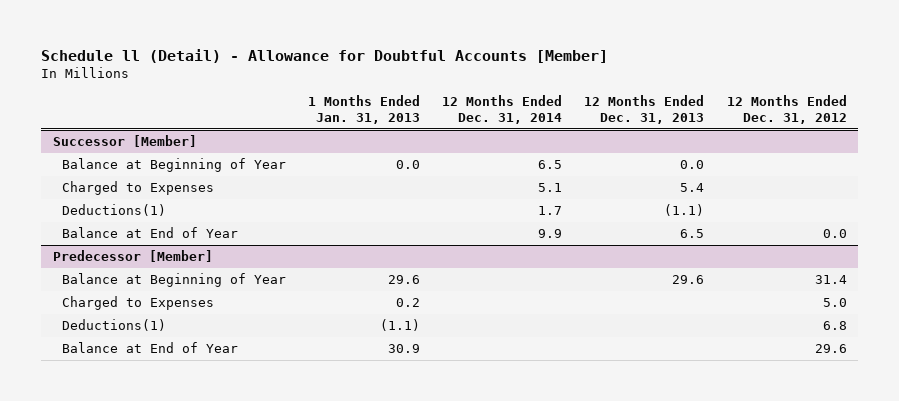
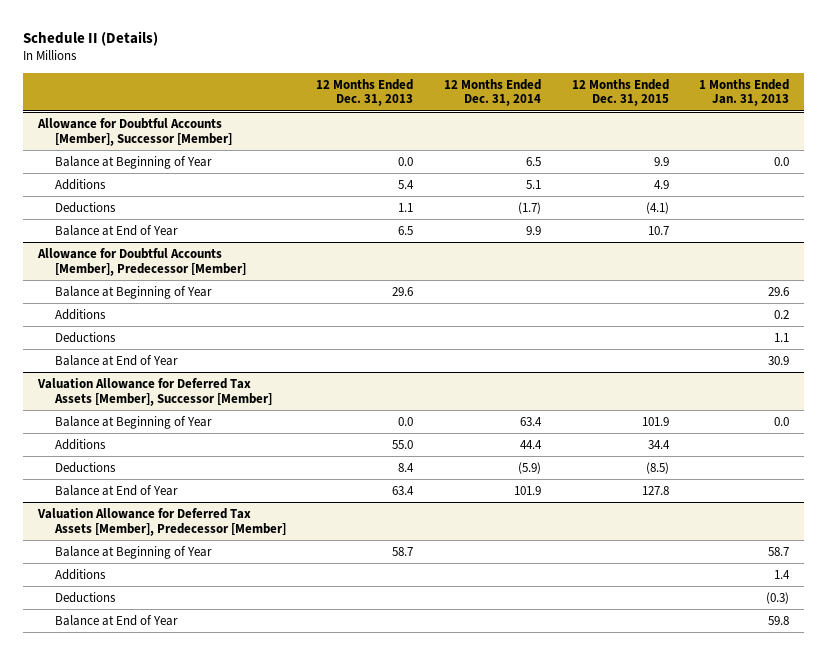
[41,48,609,63] Schedule ll (Detail) - Allowance for Doubtful Accounts [Member] -> [22,30,158,46] Schedule II (Details)
[726,95,847,125] 12 Months Ended Dec. 31, 2012 -> none
none -> [571,78,669,107] 12 Months Ended Dec. 31, 2015
[52,135,197,148] Successor [Member] -> none
none -> [37,117,232,146] Allowance for Doubtful Accounts [Member], Successor [Member]
[61,181,214,196] Charged to Expenses -> [54,178,106,190] Additions
[61,204,166,217] Deductions(1) -> [54,201,116,213] Deductions
[538,206,563,216] 1.7 -> [518,201,542,214] (1.7)
[664,204,705,217] (1.1) -> [398,202,414,212] 1.1
[52,250,213,263] Predecessor [Member] -> none
none -> [37,247,246,276] Allowance for Doubtful Accounts [Member], Predecessor [Member]
[61,296,214,311] Charged to Expenses -> [54,308,106,320] Additions
[61,319,166,332] Deductions(1) -> [54,331,116,343] Deductions
[380,319,421,332] (1.1) -> [774,332,790,342] 1.1
none -> [37,377,272,406] Valuation Allowance for Deferred Tax Assets [Member], Successor [Member]
none -> [54,415,212,429] Balance at Beginning of Year
none -> [54,438,106,450] Additions
none -> [54,461,116,473] Deductions
none -> [54,484,178,496] Balance at End of Year
none -> [37,507,286,536] Valuation Allowance for Deferred Tax Assets [Member], Predecessor [Member]
none -> [54,545,212,559] Balance at Beginning of Year
none -> [54,568,106,580] Additions
none -> [54,591,116,603] Deductions
none -> [54,614,178,626] Balance at End of Year

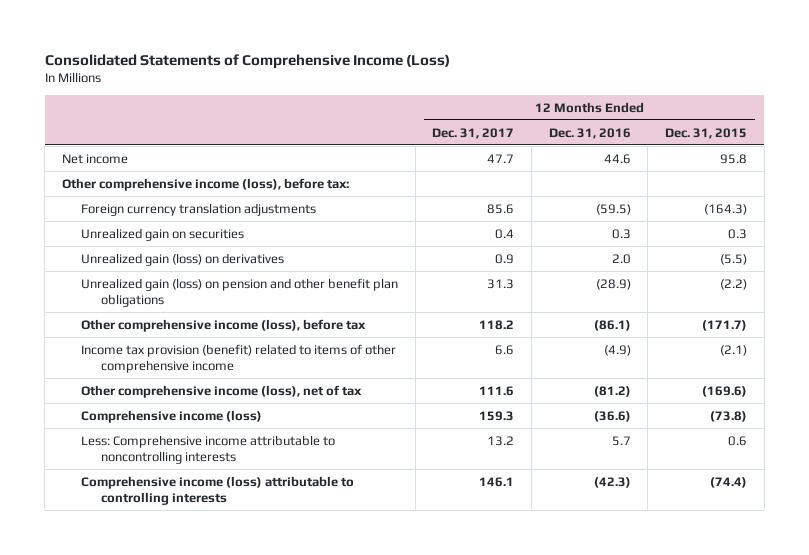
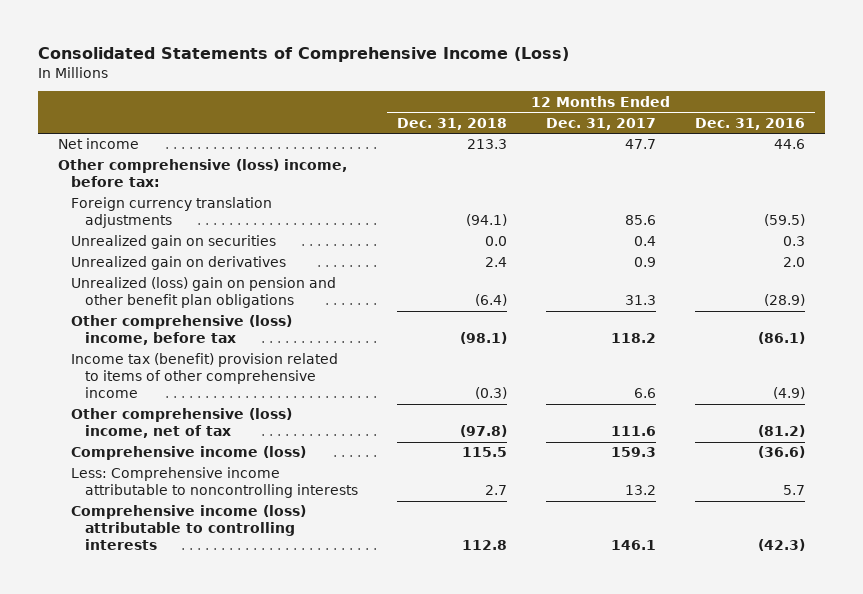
[664,127,747,139] Dec. 31, 2015 -> none
none -> [396,117,507,130] Dec. 31, 2018
[61,177,349,191] Other comprehensive income (loss), before tax: -> [57,159,347,188] Other comprehensive (loss) income, before tax:
[81,252,285,266] Unrealized gain (loss) on derivatives -> [71,256,287,271] Unrealized gain on derivatives
[81,277,399,307] Unrealized gain (loss) on pension and other benefit plan obligations -> [71,277,337,309] Unrealized (loss) gain on pension and other benefit plan obligations
[81,318,367,332] Other comprehensive income (loss), before tax -> [71,315,293,346] Other comprehensive (loss) income, before tax
[81,343,397,373] Income tax provision (benefit) related to items of other comprehensive income -> [71,353,339,399] Income tax (benefit) provision related to items of other comprehensive income
[81,384,363,398] Other comprehensive income (loss), net of tax -> [71,408,293,439] Other comprehensive (loss) income, net of tax

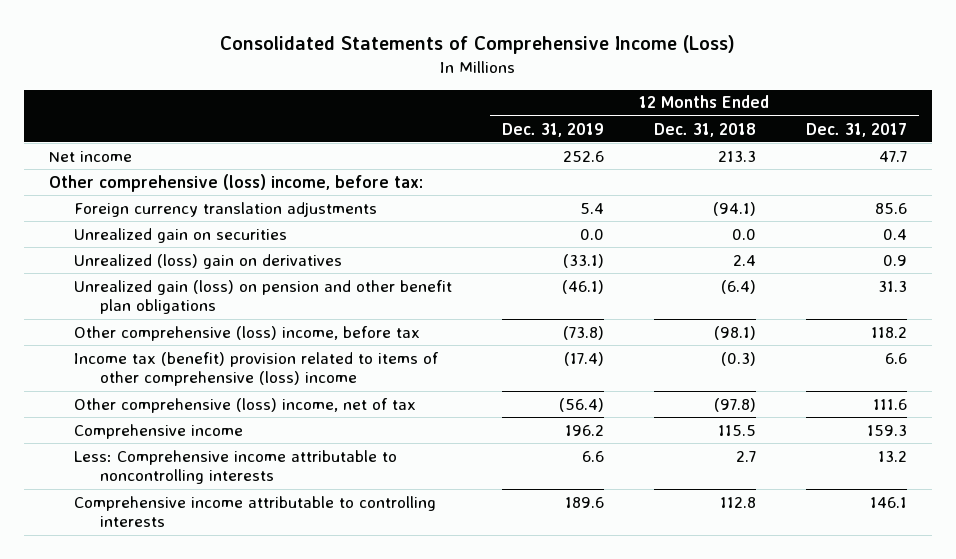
[695,117,806,130] Dec. 31, 2016 -> none
none -> [502,122,605,137] Dec. 31, 2019
[71,256,287,271] Unrealized gain on derivatives -> [74,253,343,269] Unrealized (loss) gain on derivatives
[71,277,337,309] Unrealized (loss) gain on pension and other benefit plan obligations -> [74,279,453,315] Unrealized gain (loss) on pension and other benefit plan obligations
[71,353,339,399] Income tax (benefit) provision related to items of other comprehensive income -> [74,351,440,387] Income tax (benefit) provision related to items of other comprehensive (loss) income
[71,446,307,461] Comprehensive income (loss) -> [74,423,244,439] Comprehensive income
[71,505,307,551] Comprehensive income (loss) attributable to controlling interests -> [74,495,437,528] Comprehensive income attributable to controlling interests

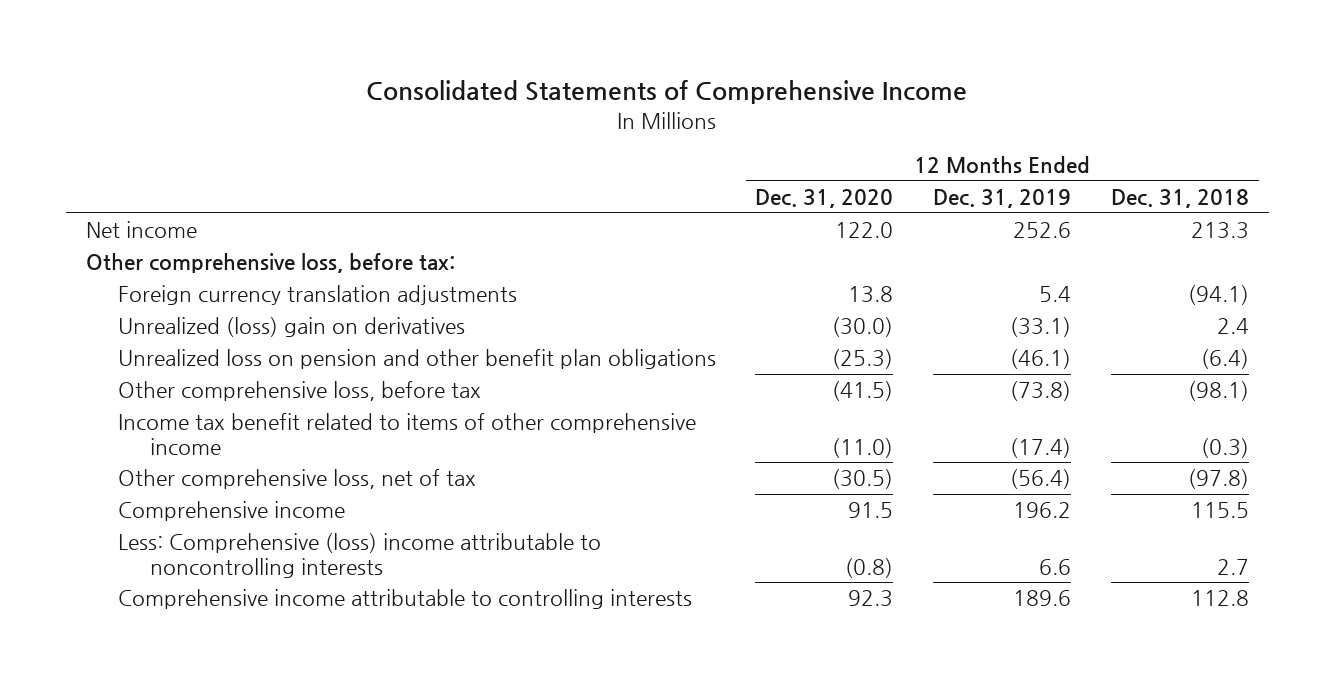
[219,35,735,55] Consolidated Statements of Comprehensive Income (Loss) -> [366,79,968,104] Consolidated Statements of Comprehensive Income
[805,122,907,137] Dec. 31, 2017 -> none
none -> [755,189,894,209] Dec. 31, 2020
[48,173,423,192] Other comprehensive (loss) income, before tax: -> [85,253,455,274] Other comprehensive loss, before tax:
[74,227,288,243] Unrealized gain on securities -> none
[74,279,453,315] Unrealized gain (loss) on pension and other benefit plan obligations -> [117,349,716,370] Unrealized loss on pension and other benefit plan obligations
[74,325,421,341] Other comprehensive (loss) income, before tax -> [117,381,481,402] Other comprehensive loss, before tax
[74,351,440,387] Income tax (benefit) provision related to items of other comprehensive (loss) income -> [117,413,696,455] Income tax benefit related to items of other comprehensive income
[74,397,417,413] Other comprehensive (loss) income, net of tax -> [117,469,476,490] Other comprehensive loss, net of tax
[74,449,398,485] Less: Comprehensive income attributable to noncontrolling interests -> [117,533,601,578] Less: Comprehensive (loss) income attributable to noncontrolling interests

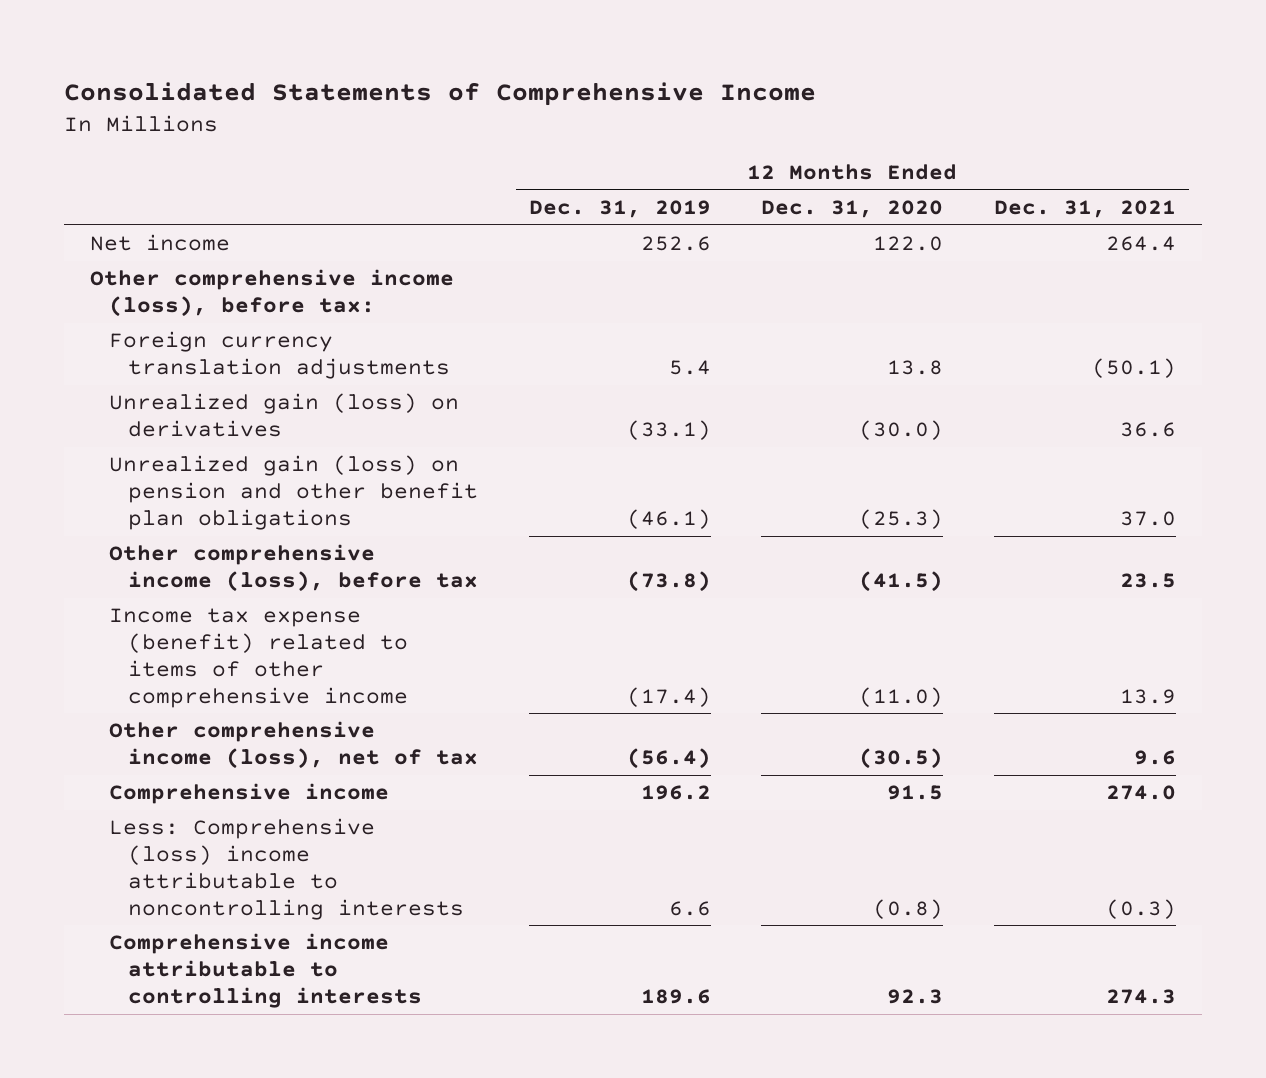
[1110,189,1249,209] Dec. 31, 2018 -> none
none -> [994,199,1177,218] Dec. 31, 2021
[85,253,455,274] Other comprehensive loss, before tax: -> [89,269,454,318] Other comprehensive income (loss), before tax:
[117,317,465,338] Unrealized (loss) gain on derivatives -> [108,393,459,438] Unrealized gain (loss) on derivatives
[117,349,716,370] Unrealized loss on pension and other benefit plan obligations -> [108,455,478,530] Unrealized gain (loss) on pension and other benefit plan obligations
[117,381,481,402] Other comprehensive loss, before tax -> [108,544,478,593] Other comprehensive income (loss), before tax
[117,413,696,455] Income tax benefit related to items of other comprehensive income -> [108,608,408,708] Income tax expense (benefit) related to items of other comprehensive income
[117,469,476,490] Other comprehensive loss, net of tax -> [108,721,478,770] Other comprehensive income (loss), net of tax

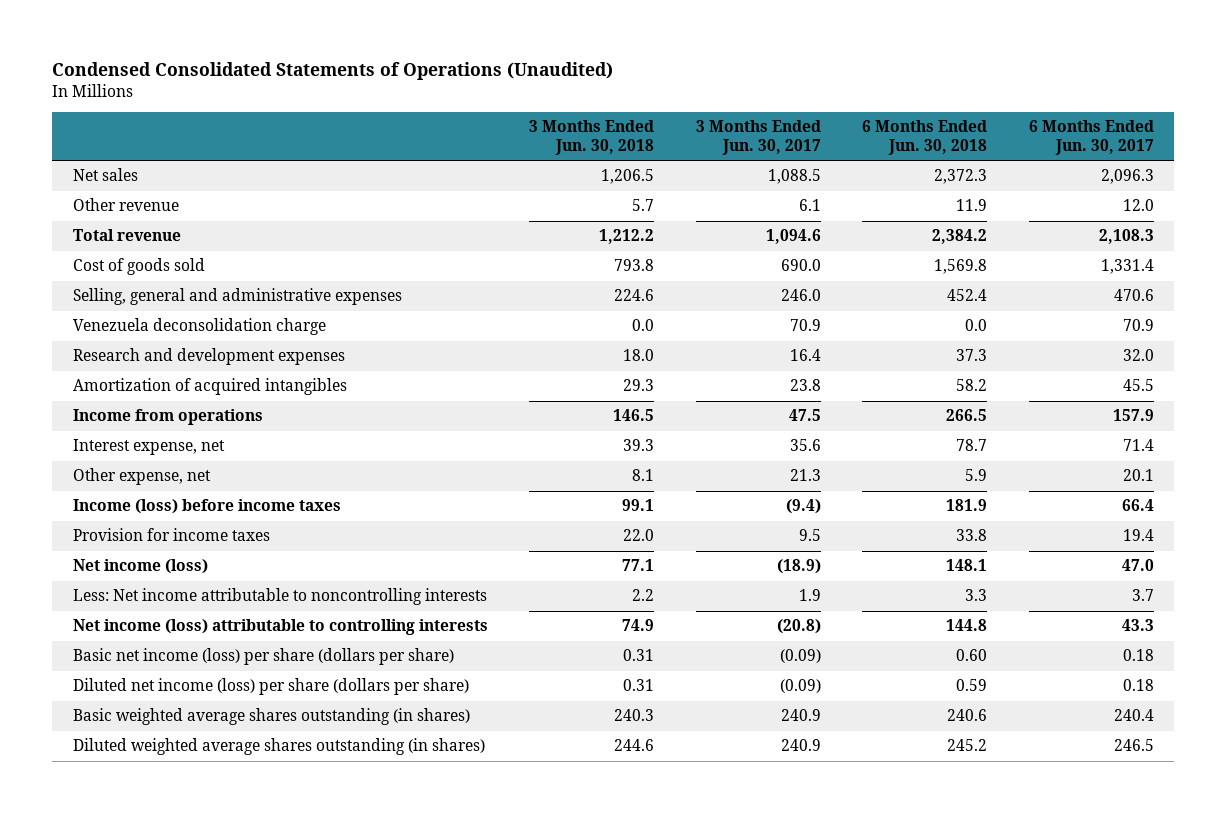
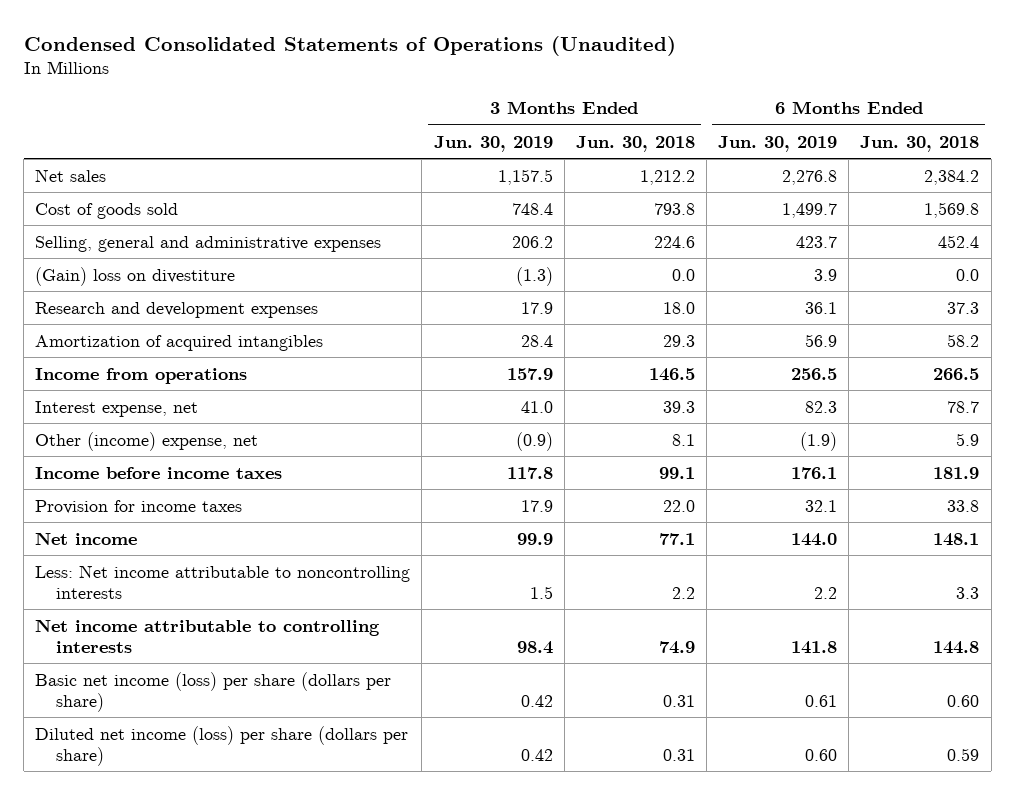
[695,120,821,155] 3 Months Ended Jun. 30, 2017 -> none
[1028,120,1154,155] 6 Months Ended Jun. 30, 2017 -> none
none -> [433,135,553,152] Jun. 30, 2019
none -> [718,135,838,152] Jun. 30, 2019
[72,198,179,212] Other revenue -> none
[72,229,181,242] Total revenue -> none
[601,169,655,185] 1,206.5 -> [639,169,695,185] 1,212.2
[934,169,988,185] 2,372.3 -> [924,169,980,185] 2,384.2
[72,318,326,336] Venezuela deconsolidation charge -> none
none -> [35,266,236,286] (Gain) loss on divestiture
[72,468,211,486] Other expense, net -> [35,431,259,451] Other (income) expense, net
[72,499,341,515] Income (loss) before income taxes -> [35,466,283,479] Income before income taxes
[72,559,208,575] Net income (loss) -> [35,531,138,545] Net income
[72,619,488,636] Net income (loss) attributable to controlling interests -> [35,618,381,653] Net income attributable to controlling interests
[72,708,470,726] Basic weighted average shares outstanding (in shares) -> none
[72,738,485,756] Diluted weighted average shares outstanding (in shares) -> none

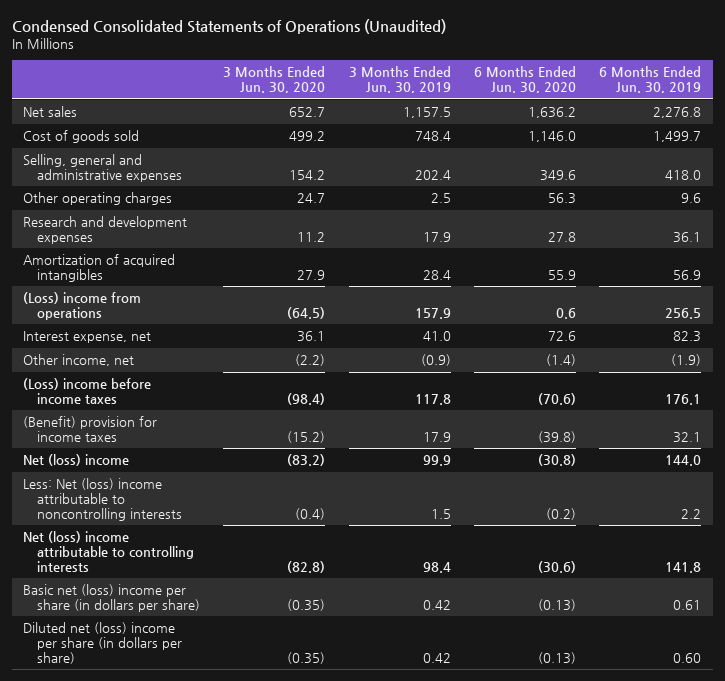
[575,135,695,152] Jun. 30, 2018 -> none
[860,135,980,152] Jun. 30, 2018 -> none
none -> [223,66,326,94] 3 Months Ended Jun. 30, 2020
none -> [474,66,577,94] 6 Months Ended Jun. 30, 2020
[35,266,236,286] (Gain) loss on divestiture -> none
[511,235,553,248] 206.2 -> [414,169,451,180] 202.4
[796,235,838,248] 423.7 -> [665,169,702,180] 418.0
none -> [23,192,173,206] Other operating charges
[35,367,248,384] Income from operations -> [23,292,142,320] (Loss) income from operations
[35,431,259,451] Other (income) expense, net -> [23,354,135,367] Other income, net
[35,466,283,479] Income before income taxes -> [23,378,152,404] (Loss) income before income taxes
[35,499,243,514] Provision for income taxes -> [23,416,158,442] (Benefit) provision for income taxes
[35,531,138,545] Net income -> [23,454,130,467] Net (loss) income
[35,564,411,599] Less: Net income attributable to noncontrolling interests -> [23,478,183,521] Less: Net (loss) income attributable to noncontrolling interests
[35,618,381,653] Net income attributable to controlling interests -> [23,531,195,572] Net (loss) income attributable to controlling interests
[35,671,392,712] Basic net income (loss) per share (dollars per share) -> [23,584,201,612] Basic net (loss) income per share (in dollars per share)
[35,725,409,766] Diluted net income (loss) per share (dollars per share) -> [23,622,183,664] Diluted net (loss) income per share (in dollars per share)

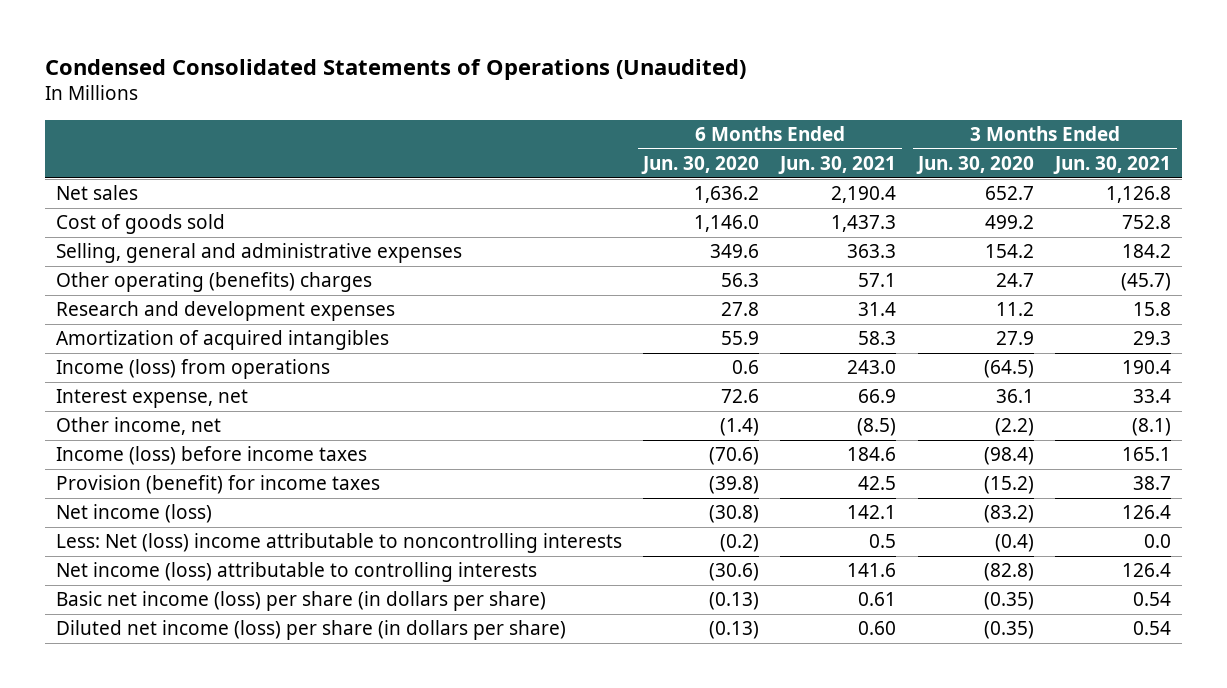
[348,66,451,94] 3 Months Ended Jun. 30, 2019 -> none
[599,66,702,94] 6 Months Ended Jun. 30, 2019 -> none
none -> [778,155,897,174] Jun. 30, 2021
none -> [1053,155,1172,174] Jun. 30, 2021
[23,192,173,206] Other operating charges -> [55,272,372,293] Other operating (benefits) charges
[23,292,142,320] (Loss) income from operations -> [55,359,330,380] Income (loss) from operations
[23,378,152,404] (Loss) income before income taxes -> [55,446,367,466] Income (loss) before income taxes
[23,416,158,442] (Benefit) provision for income taxes -> [55,475,380,495] Provision (benefit) for income taxes
[23,454,130,467] Net (loss) income -> [55,504,212,524] Net income (loss)
[23,531,195,572] Net (loss) income attributable to controlling interests -> [55,562,537,583] Net income (loss) attributable to controlling interests
[23,584,201,612] Basic net (loss) income per share (in dollars per share) -> [55,591,546,612] Basic net income (loss) per share (in dollars per share)
[23,622,183,664] Diluted net (loss) income per share (in dollars per share) -> [55,620,566,641] Diluted net income (loss) per share (in dollars per share)

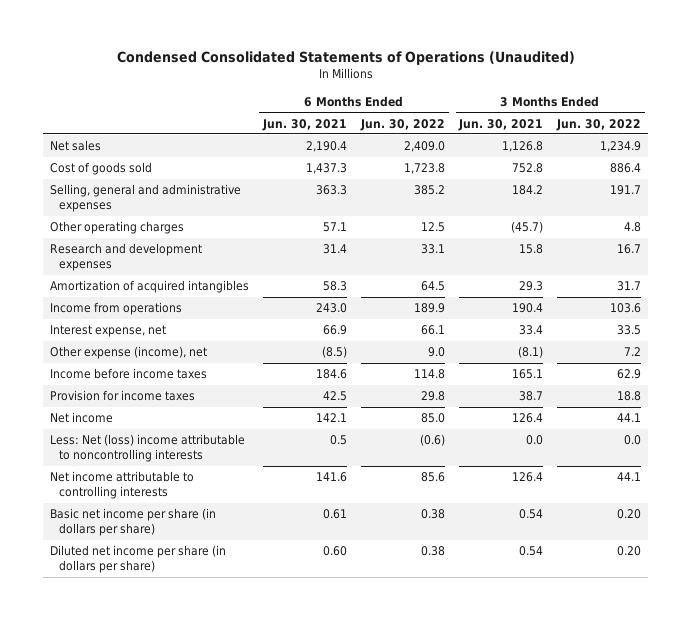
[641,155,760,174] Jun. 30, 2020 -> none
[915,155,1034,174] Jun. 30, 2020 -> none
none -> [360,118,446,131] Jun. 30, 2022
none -> [556,118,642,131] Jun. 30, 2022
[55,272,372,293] Other operating (benefits) charges -> [49,221,184,235] Other operating charges
[55,359,330,380] Income (loss) from operations -> [49,302,182,316] Income from operations
[55,417,221,436] Other income, net -> [49,346,207,360] Other expense (income), net
[55,446,367,466] Income (loss) before income taxes -> [49,368,207,380] Income before income taxes
[55,475,380,495] Provision (benefit) for income taxes -> [49,390,195,402] Provision for income taxes
[55,504,212,524] Net income (loss) -> [49,412,113,424] Net income
[55,562,537,583] Net income (loss) attributable to controlling interests -> [49,471,194,500] Net income attributable to controlling interests
[55,591,546,612] Basic net income (loss) per share (in dollars per share) -> [49,508,216,537] Basic net income per share (in dollars per share)
[55,620,566,641] Diluted net income (loss) per share (in dollars per share) -> [49,545,226,574] Diluted net income per share (in dollars per share)

